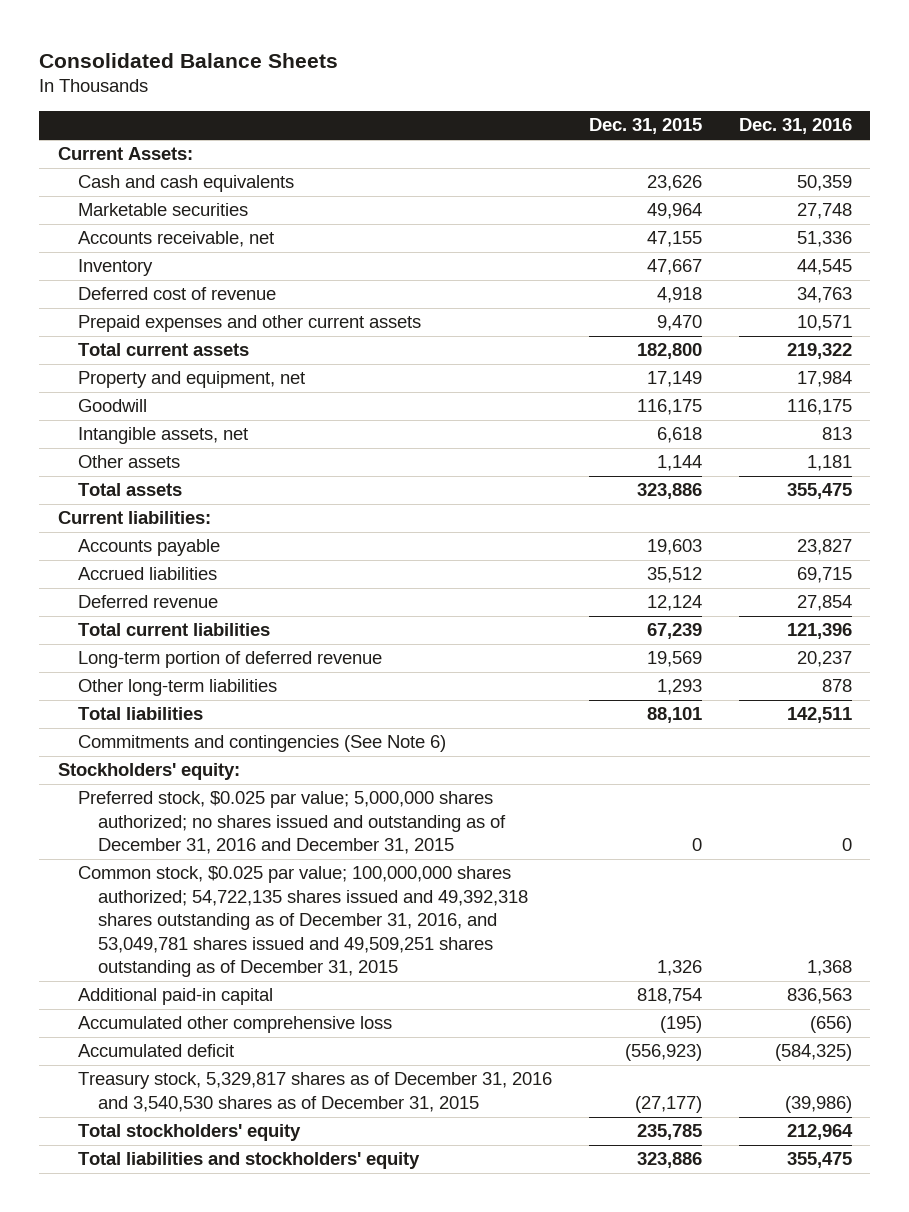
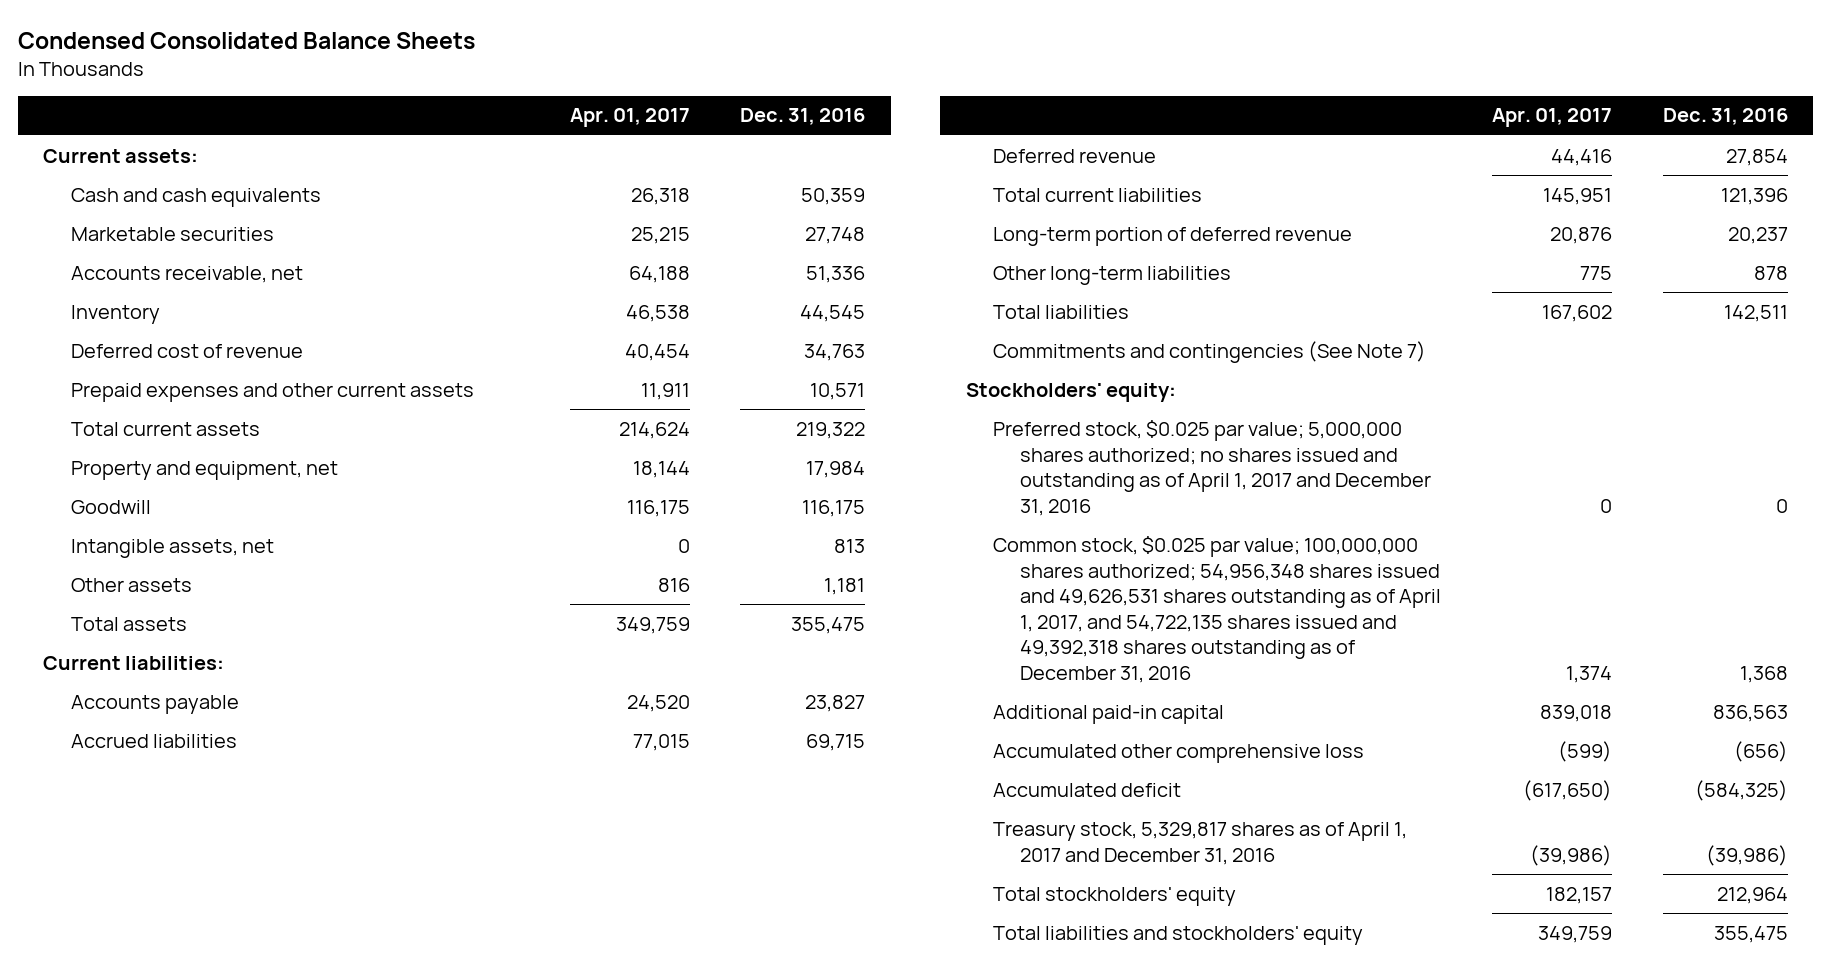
[39,52,339,68] Consolidated Balance Sheets -> [18,31,476,49] Condensed Consolidated Balance Sheets
[588,118,702,135] Dec. 31, 2015 -> none
none -> [569,108,690,128] Apr. 01, 2017
[57,147,193,161] Current Assets: -> [43,148,199,163] Current assets:
[77,735,446,753] Commitments and contingencies (See Note 6) -> [992,340,1426,363] Commitments and contingencies (See Note 7)
[77,791,506,855] Preferred stock, $0.025 par value; 5,000,000 shares authorized; no shares issued and outstanding as of December 31, 2016 and December 31, 2015 -> [992,419,1432,516] Preferred stock, $0.025 par value; 5,000,000 shares authorized; no shares issued and outstanding as of April 1, 2017 and December 31, 2016
[77,866,528,978] Common stock, $0.025 par value; 100,000,000 shares authorized; 54,722,135 shares issued and 49,392,318 shares outstanding as of December 31, 2016, and 53,049,781 shares issued and 49,509,251 shares outstanding as of December 31, 2015 -> [992,535,1442,684] Common stock, $0.025 par value; 100,000,000 shares authorized; 54,956,348 shares issued and 49,626,531 shares outstanding as of April 1, 2017, and 54,722,135 shares issued and 49,392,318 shares outstanding as of December 31, 2016
[77,1072,552,1112] Treasury stock, 5,329,817 shares as of December 31, 2016 and 3,540,530 shares as of December 31, 2015 -> [992,821,1407,865] Treasury stock, 5,329,817 shares as of April 1, 2017 and December 31, 2016

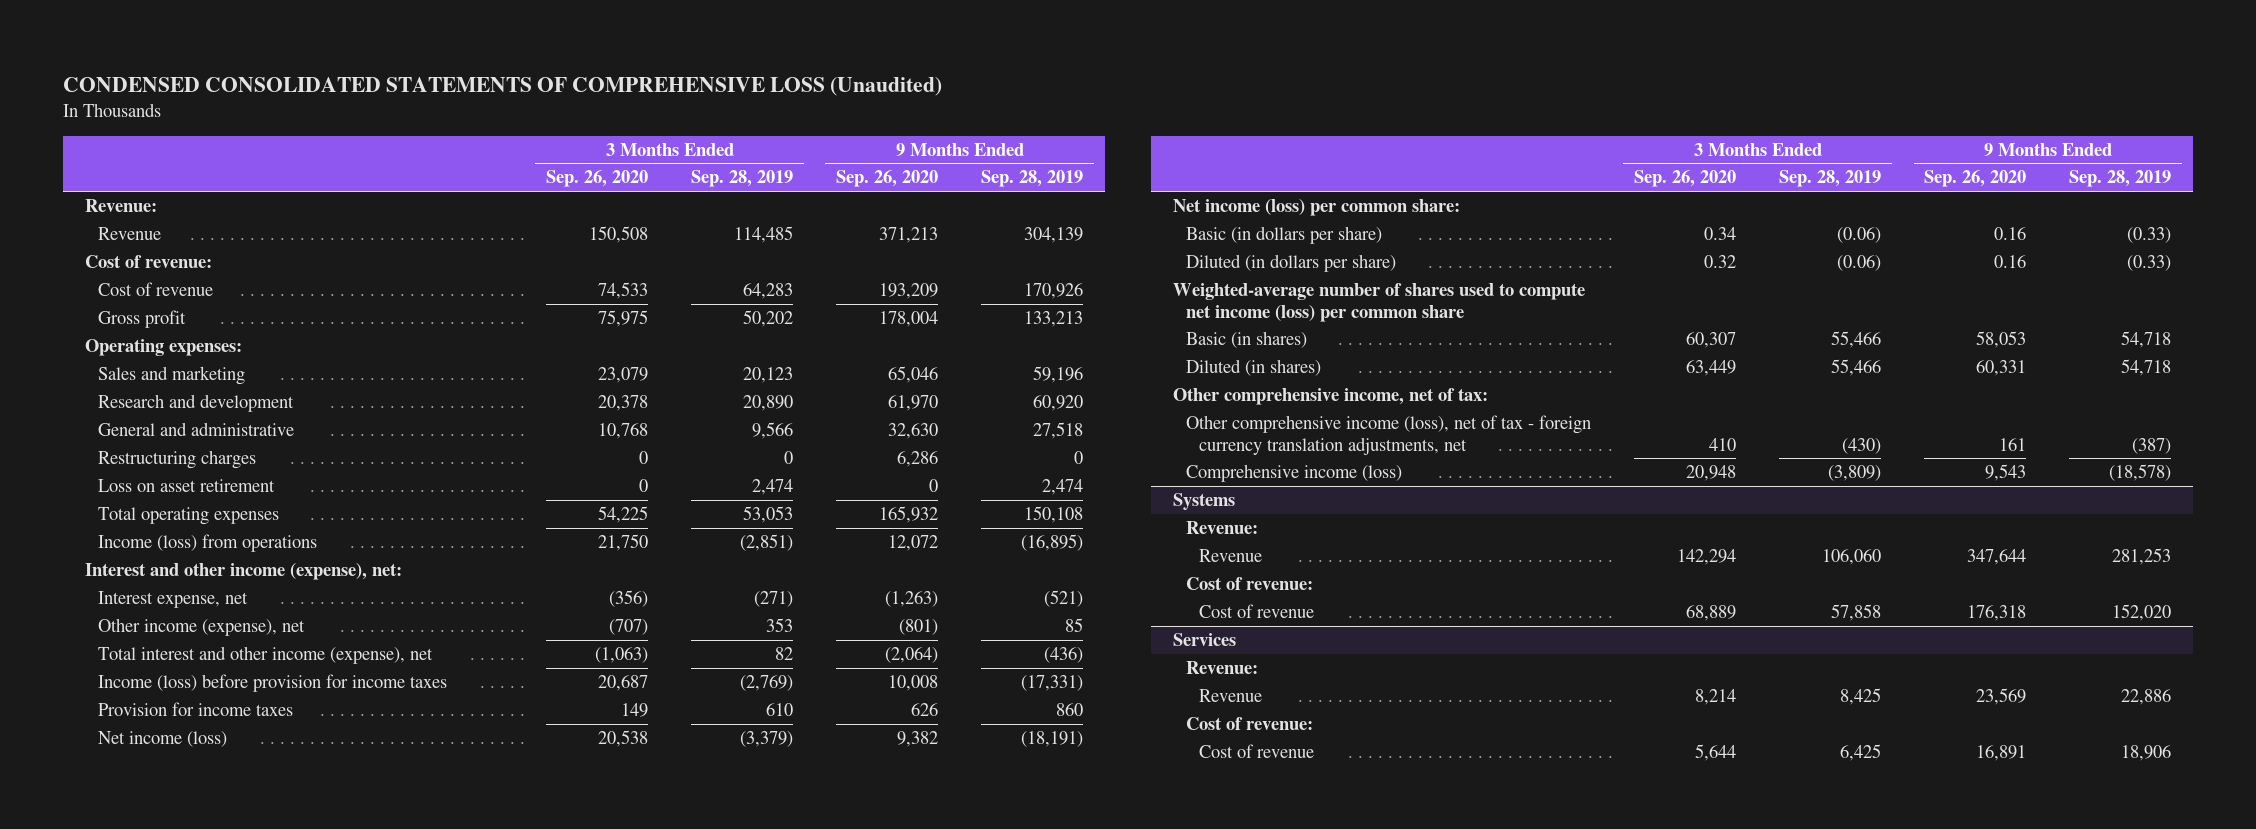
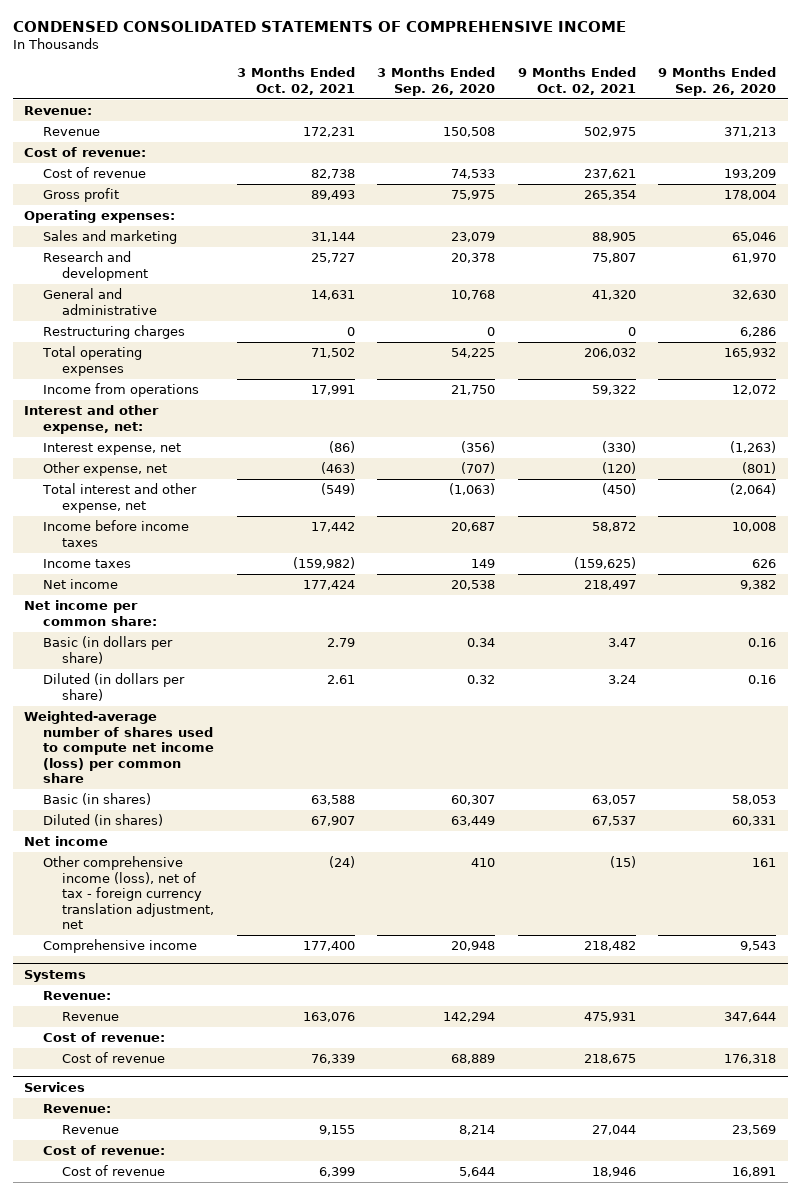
[63,77,943,97] CONDENSED CONSOLIDATED STATEMENTS OF COMPREHENSIVE LOSS (Unaudited) -> [12,21,626,33] CONDENSED CONSOLIDATED STATEMENTS OF COMPREHENSIVE INCOME
[691,170,794,188] Sep. 28, 2019 -> none
[981,170,1084,188] Sep. 28, 2019 -> none
none -> [236,67,355,95] 3 Months Ended Oct. 02, 2021
none -> [517,67,636,95] 9 Months Ended Oct. 02, 2021
[97,478,275,492] Loss on asset retirement -> none
[97,533,317,552] Income (loss) from operations -> [42,383,199,398] Income from operations
[84,562,402,580] Interest and other income (expense), net: -> [23,405,159,434] Interest and other expense, net:
[97,617,305,636] Other income (expense), net -> [42,462,167,477] Other expense, net
[97,645,433,664] Total interest and other income (expense), net -> [41,483,197,513] Total interest and other expense, net
[97,673,447,692] Income (loss) before provision for income taxes -> [42,520,189,547] Income before income taxes
[97,701,293,716] Provision for income taxes -> [42,559,131,569] Income taxes
[97,730,227,747] Net income (loss) -> [42,579,118,590] Net income
[1172,198,1460,216] Net income (loss) per common share: -> [23,600,157,626] Net income per common share:
[1172,387,1488,405] Other comprehensive income, net of tax: -> [23,836,108,847] Net income
[1186,414,1592,455] Other comprehensive income (loss), net of tax - foreign currency translation adjustments, net -> [42,856,215,930] Other comprehensive income (loss), net of tax - foreign currency translation adjustment, net
[1186,463,1403,482] Comprehensive income (loss) -> [42,939,197,954] Comprehensive income

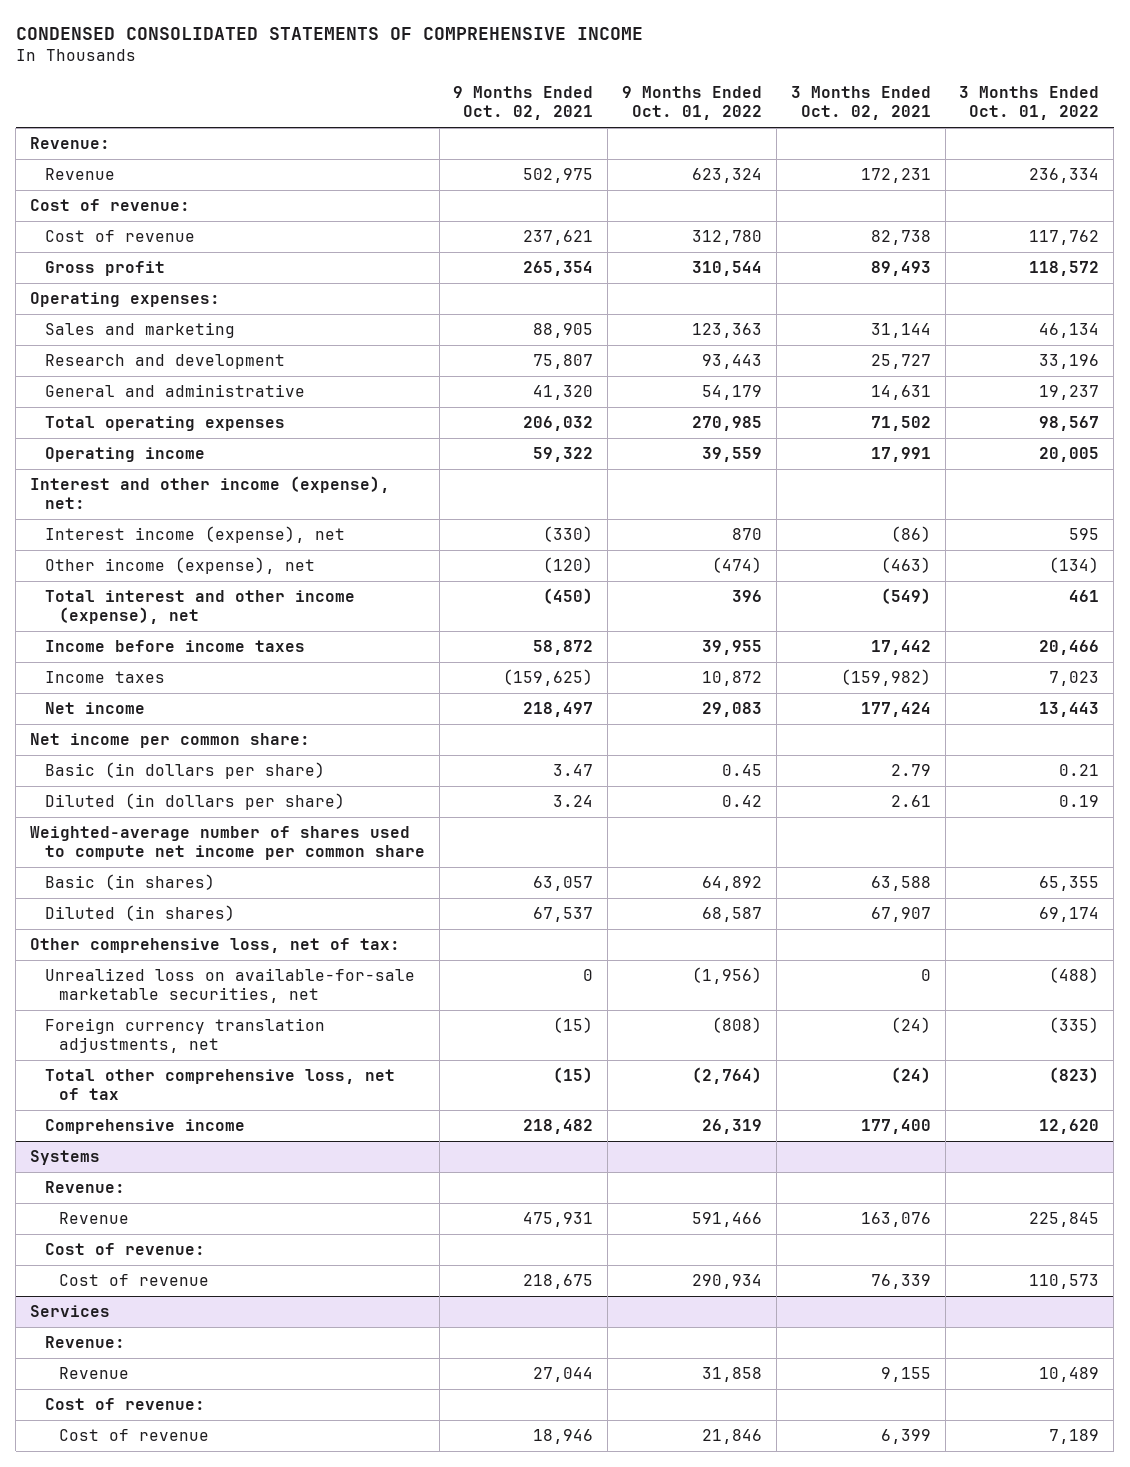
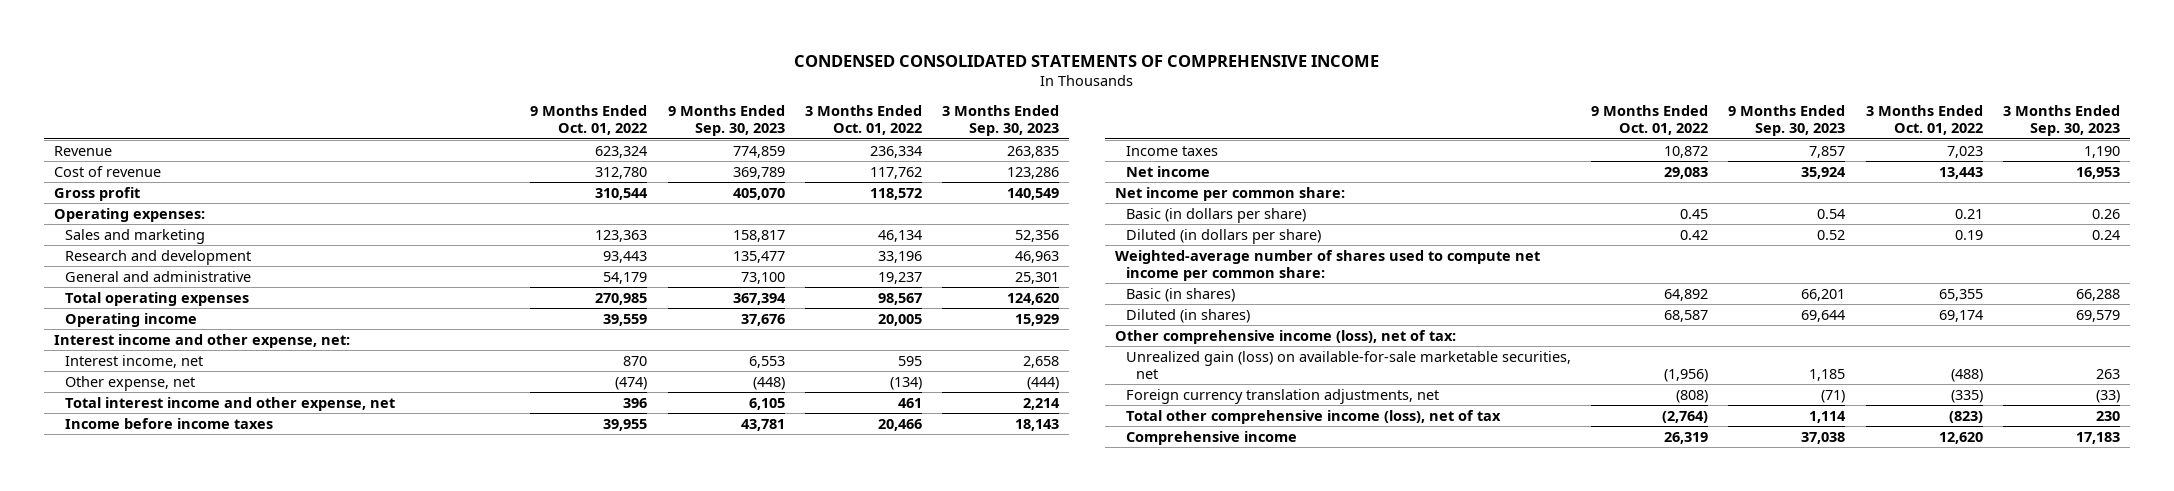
[453,86,594,121] 9 Months Ended Oct. 02, 2021 -> none
[790,86,931,121] 3 Months Ended Oct. 02, 2021 -> none
none -> [667,105,785,137] 9 Months Ended Sep. 30, 2023
none -> [942,105,1060,137] 3 Months Ended Sep. 30, 2023
[30,137,111,150] Revenue: -> none
[30,199,191,212] Cost of revenue: -> none
[30,476,391,510] Interest and other income (expense), net: -> [54,333,351,348] Interest income and other expense, net:
[44,526,345,544] Interest income (expense), net -> [64,354,203,368] Interest income, net
[44,557,315,575] Other income (expense), net -> [64,375,195,391] Other expense, net
[44,590,355,625] Total interest and other income (expense), net -> [64,396,395,411] Total interest income and other expense, net
[30,826,425,861] Weighted-average number of shares used to compute net income per common share -> [1115,249,1541,281] Weighted-average number of shares used to compute net income per common share:
[30,938,401,954] Other comprehensive loss, net of tax: -> [1115,329,1457,344] Other comprehensive income (loss), net of tax:
[44,968,415,1004] Unrealized loss on available-for-sale marketable securities, net -> [1125,350,1571,379] Unrealized gain (loss) on available-for-sale marketable securities, net
[44,1069,395,1101] Total other comprehensive loss, net of tax -> [1125,409,1501,424] Total other comprehensive income (loss), net of tax
[30,1150,101,1166] Systems -> none
[44,1181,125,1194] Revenue: -> none
[59,1212,130,1225] Revenue -> none
[44,1243,205,1256] Cost of revenue: -> none
[59,1274,210,1287] Cost of revenue -> none
[30,1305,111,1318] Services -> none
[44,1336,125,1349] Revenue: -> none
[59,1367,130,1380] Revenue -> none
[44,1398,205,1411] Cost of revenue: -> none
[59,1429,210,1442] Cost of revenue -> none

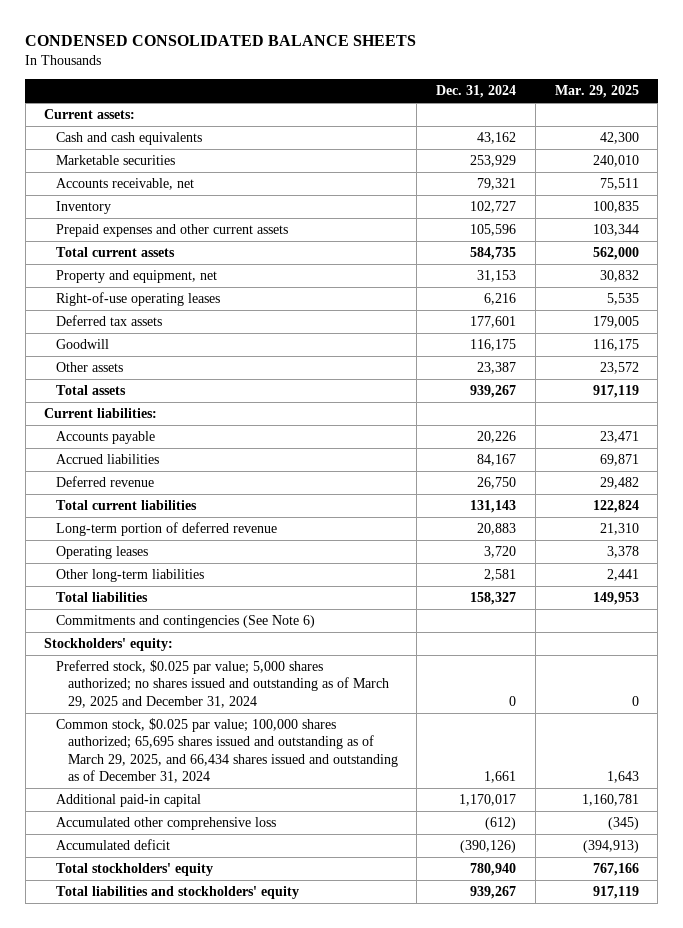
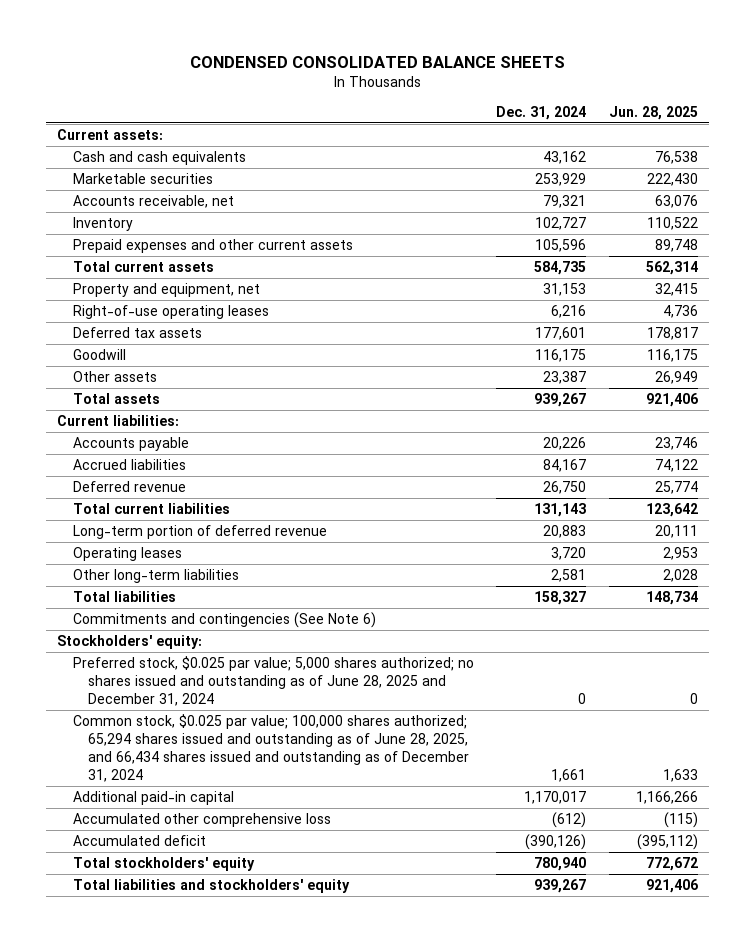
[554,85,639,99] Mar. 29, 2025 -> none
none -> [608,106,698,121] Jun. 28, 2025
[55,660,389,708] Preferred stock, $0.025 par value; 5,000 shares authorized; no shares issued and outstanding as of March 29, 2025 and December 31, 2024 -> [72,655,474,707] Preferred stock, $0.025 par value; 5,000 shares authorized; no shares issued and outstanding as of June 28, 2025 and December 31, 2024
[55,718,398,784] Common stock, $0.025 par value; 100,000 shares authorized; 65,695 shares issued and outstanding as of March 29, 2025, and 66,434 shares issued and outstanding as of December 31, 2024 -> [72,713,470,783] Common stock, $0.025 par value; 100,000 shares authorized; 65,294 shares issued and outstanding as of June 28, 2025, and 66,434 shares issued and outstanding as of December 31, 2024

